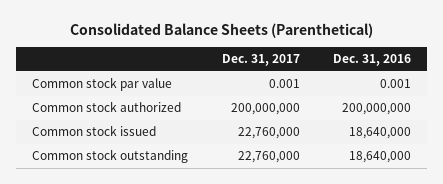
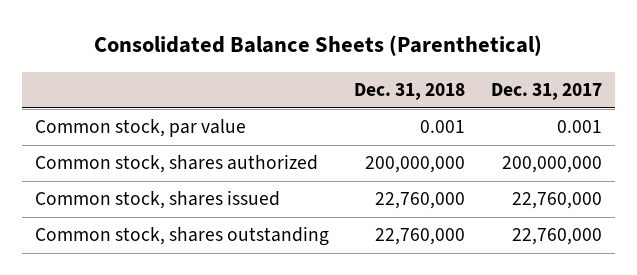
[332,54,411,67] Dec. 31, 2016 -> none
none -> [354,83,466,101] Dec. 31, 2018
[32,77,173,92] Common stock par value -> [34,119,246,138] Common stock, par value
[32,101,182,113] Common stock authorized -> [34,154,318,174] Common stock, shares authorized
[32,125,157,137] Common stock issued -> [34,190,280,210] Common stock, shares issued
[32,149,189,164] Common stock outstanding -> [34,226,329,247] Common stock, shares outstanding

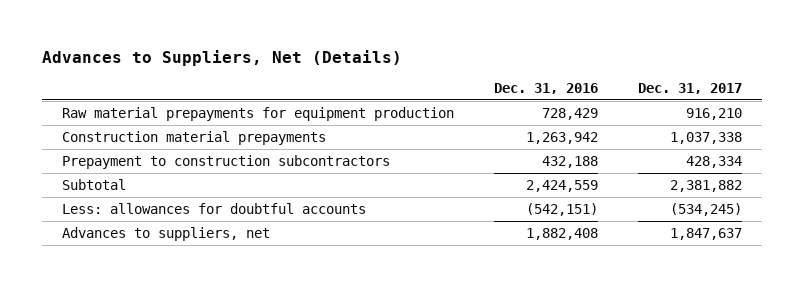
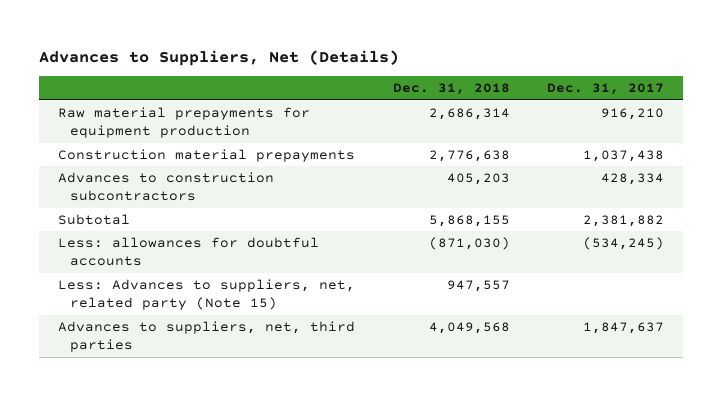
[494,82,599,94] Dec. 31, 2016 -> none
none -> [392,83,510,96] Dec. 31, 2018
[670,131,743,144] 1,037,338 -> [583,149,665,162] 1,037,438
[62,154,391,169] Prepayment to construction subcontractors -> [57,171,274,202] Advances to construction subcontractors
none -> [57,278,355,311] Less: Advances to suppliers, net, related party (Note 15)
[62,226,271,241] Advances to suppliers, net -> [57,320,355,353] Advances to suppliers, net, third parties

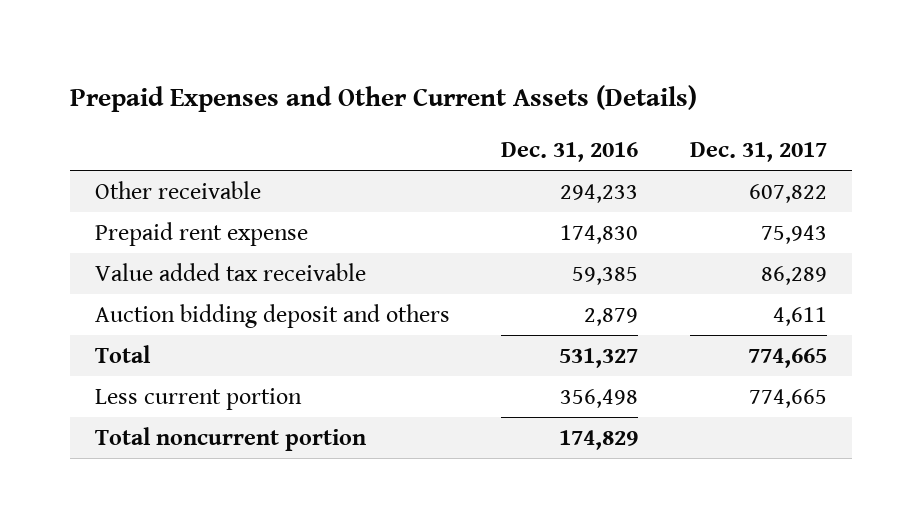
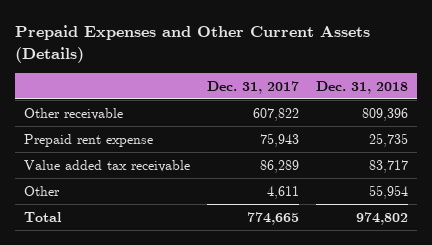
[501,142,639,163] Dec. 31, 2016 -> none
none -> [316,80,409,94] Dec. 31, 2018
[95,303,451,328] Auction bidding deposit and others -> [23,185,60,196] Other
[95,387,303,410] Less current portion -> none
[95,426,367,451] Total noncurrent portion -> none

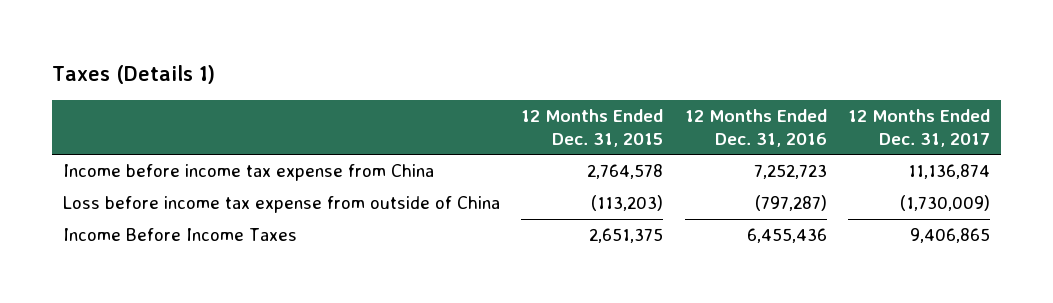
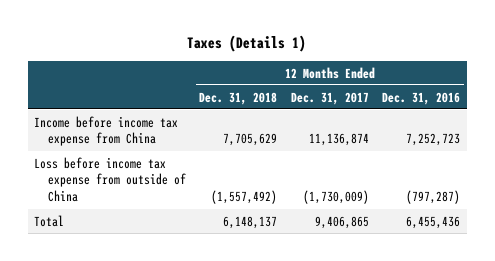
[521,108,664,147] 12 Months Ended Dec. 31, 2015 -> none
none -> [199,91,278,105] Dec. 31, 2018
[62,228,297,242] Income Before Income Taxes -> [34,214,65,227] Total

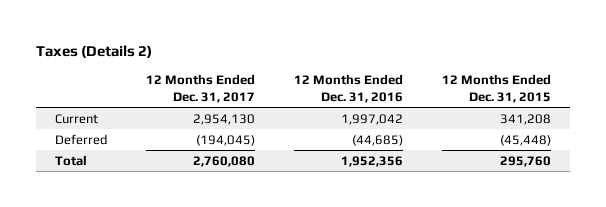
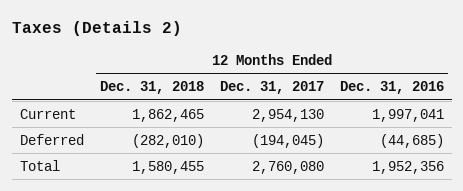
[441,74,551,104] 12 Months Ended Dec. 31, 2015 -> none
none -> [99,81,204,95] Dec. 31, 2018
[340,113,403,125] 1,997,042 -> [371,108,444,122] 1,997,041

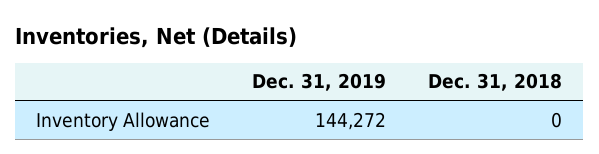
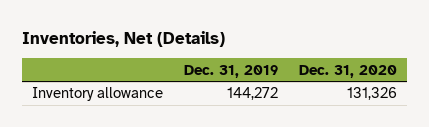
[428,73,563,92] Dec. 31, 2018 -> none
none -> [298,64,397,78] Dec. 31, 2020
[36,111,211,131] Inventory Allowance -> [32,87,164,102] Inventory allowance

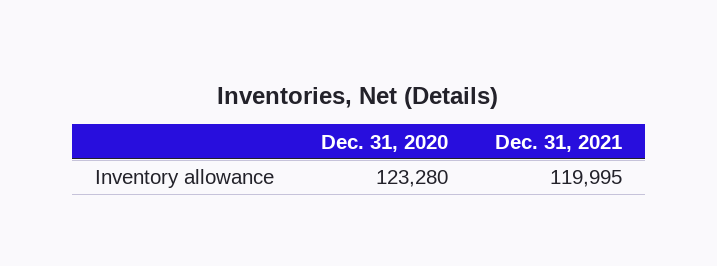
[183,64,278,78] Dec. 31, 2019 -> none
none -> [494,134,622,152] Dec. 31, 2021
[346,87,397,101] 131,326 -> [375,170,448,188] 123,280

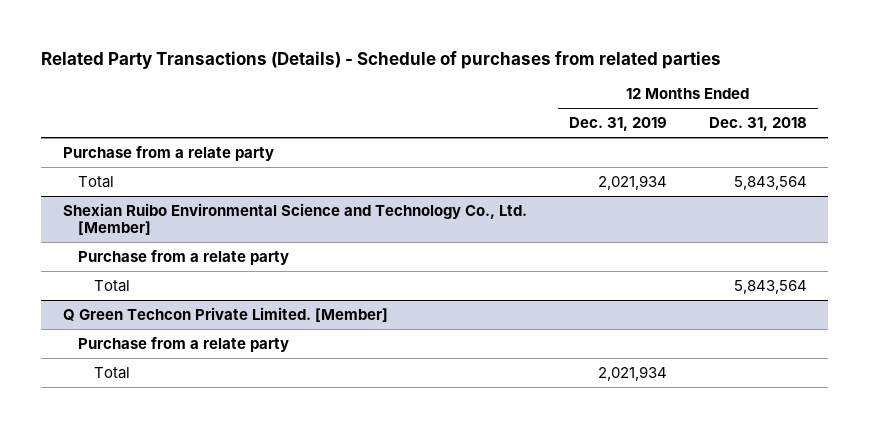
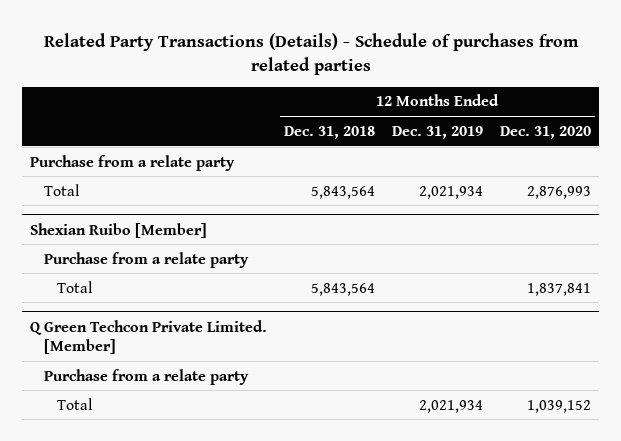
none -> [499,125,591,139] Dec. 31, 2020
[62,202,527,236] Shexian Ruibo Environmental Science and Technology Co., Ltd. [Member] -> [30,222,208,238] Shexian Ruibo [Member]

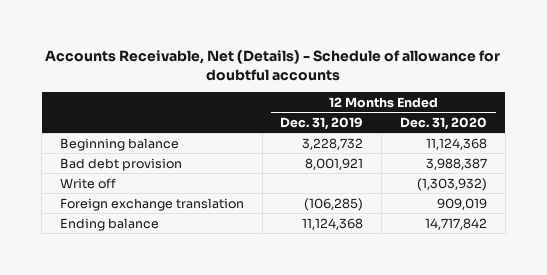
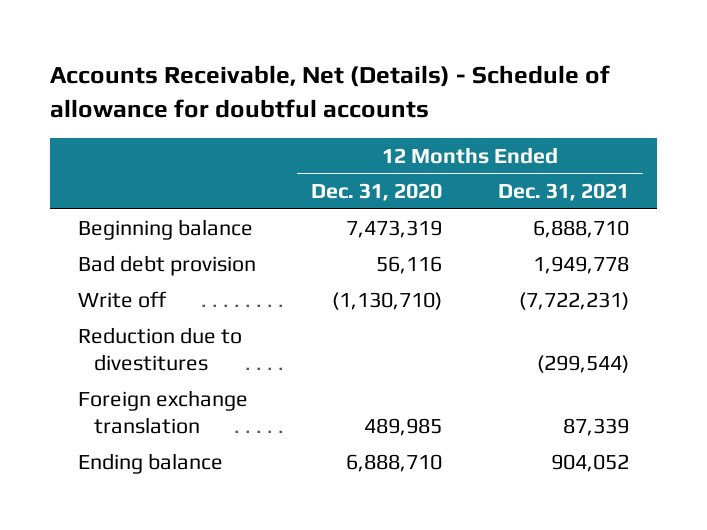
[280,116,364,130] Dec. 31, 2019 -> none
none -> [497,183,629,202] Dec. 31, 2021
[425,137,487,150] 11,124,368 -> [346,219,443,238] 7,473,319
[425,157,487,170] 3,988,387 -> [376,255,443,274] 56,116
[416,177,487,191] (1,303,932) -> [332,291,443,310] (1,130,710)
none -> [77,326,242,372] Reduction due to divestitures
[436,197,487,210] 909,019 -> [364,418,443,437] 489,985
[424,217,487,230] 14,717,842 -> [346,453,443,472] 6,888,710

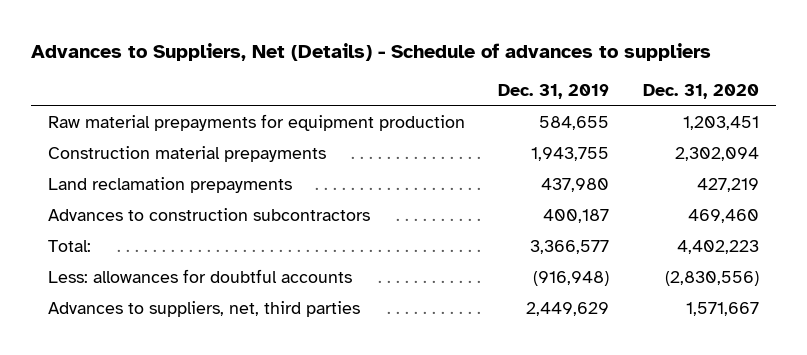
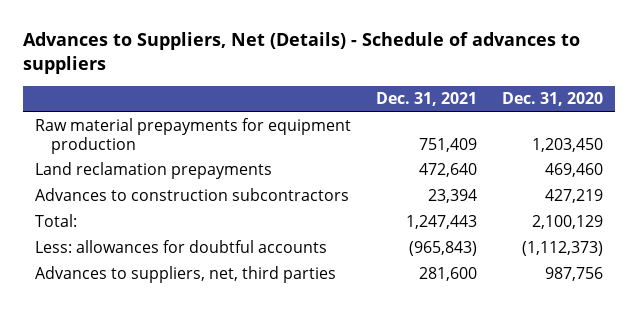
[498,84,610,100] Dec. 31, 2019 -> none
none -> [375,91,477,106] Dec. 31, 2021
[47,146,326,163] Construction material prepayments -> none
[683,116,760,131] 1,203,451 -> [531,137,603,152] 1,203,450
[697,178,760,193] 427,219 -> [544,163,603,178] 469,460
[688,209,760,224] 469,460 -> [544,189,603,204] 427,219
[677,240,760,255] 4,402,223 -> [531,215,603,230] 2,100,129
[665,271,760,287] (2,830,556) -> [521,241,603,257] (1,112,373)
[686,302,760,317] 1,571,667 -> [544,267,603,282] 987,756

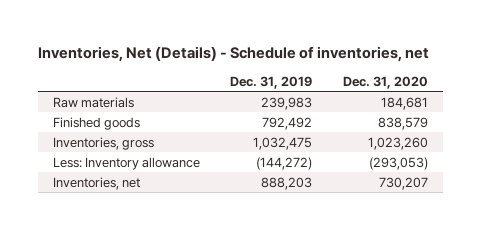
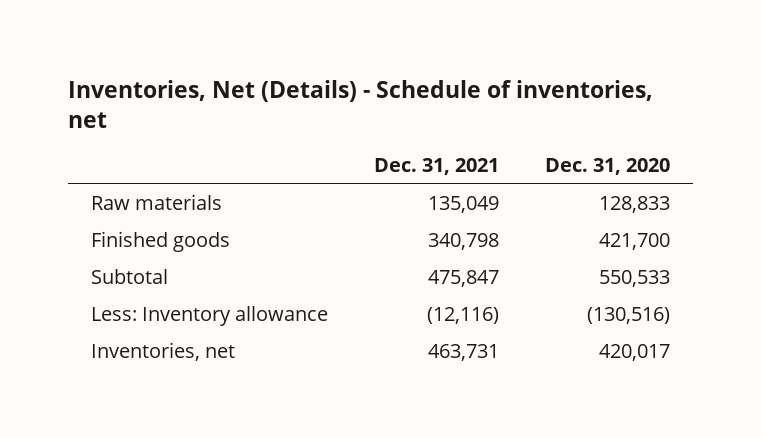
[230,75,313,89] Dec. 31, 2019 -> none
none -> [374,158,500,176] Dec. 31, 2021
[53,136,155,150] Inventories, gross -> none
[380,96,428,110] 184,681 -> [599,196,671,214] 128,833
[377,116,428,130] 838,579 -> [599,233,671,251] 421,700
none -> [90,269,168,285] Subtotal
[368,156,428,170] (293,053) -> [587,307,671,325] (130,516)
[378,176,428,190] 730,207 -> [599,344,671,362] 420,017

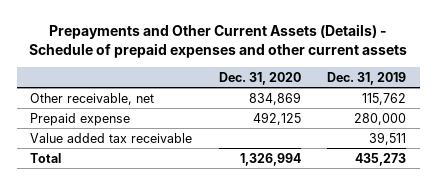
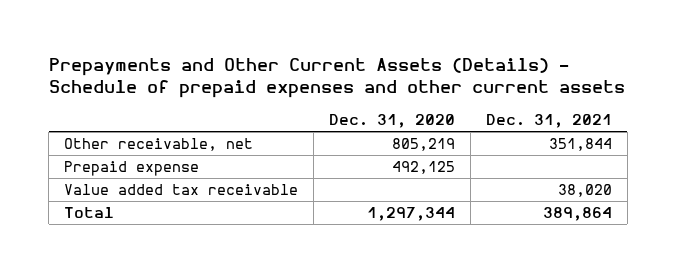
[327,71,407,85] Dec. 31, 2019 -> none
none -> [485,113,612,128] Dec. 31, 2021
[248,91,301,105] 834,869 -> [392,138,456,152] 805,219
[239,152,301,166] 1,326,994 -> [367,207,456,222] 1,297,344

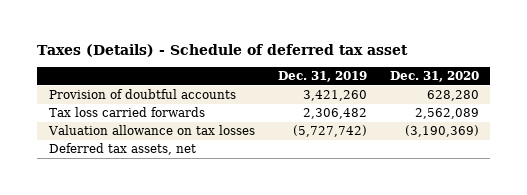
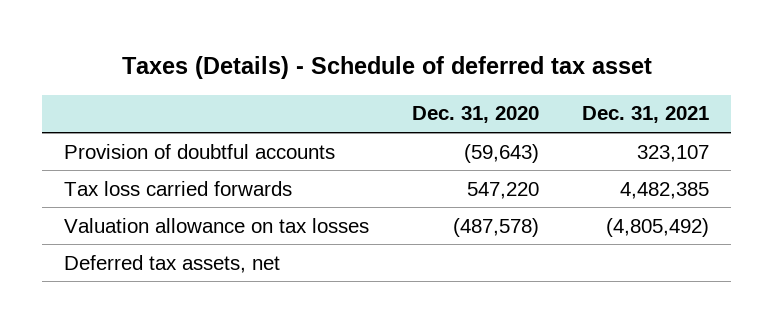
[277,71,367,83] Dec. 31, 2019 -> none
none -> [582,106,710,124] Dec. 31, 2021
[426,90,479,102] 628,280 -> [464,143,540,163] (59,643)
[414,108,479,120] 2,562,089 -> [467,181,540,199] 547,220
[404,125,479,138] (3,190,369) -> [453,217,540,237] (487,578)

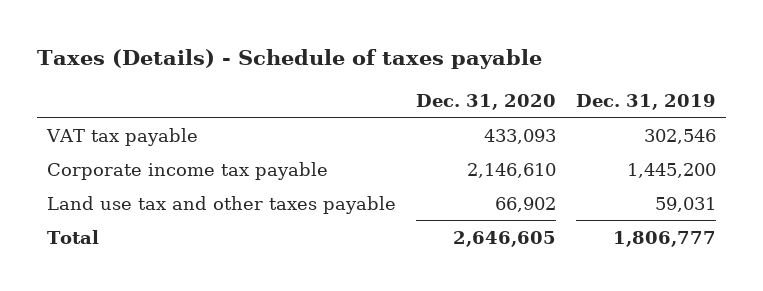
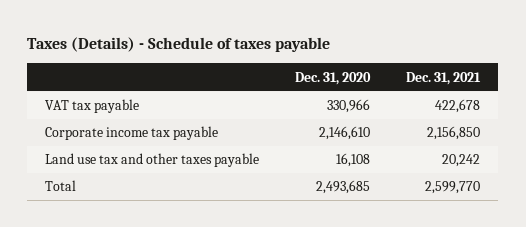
[576,93,717,110] Dec. 31, 2019 -> none
none -> [406,71,482,85] Dec. 31, 2021
[483,128,556,144] 433,093 -> [327,99,371,114] 330,966
[494,196,556,212] 66,902 -> [336,153,371,168] 16,108
[452,230,556,247] 2,646,605 -> [316,180,371,195] 2,493,685

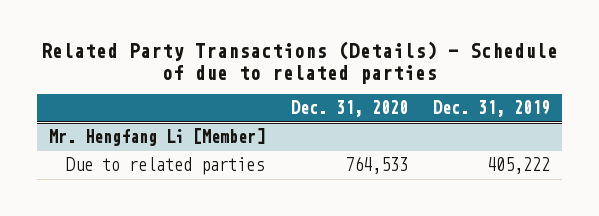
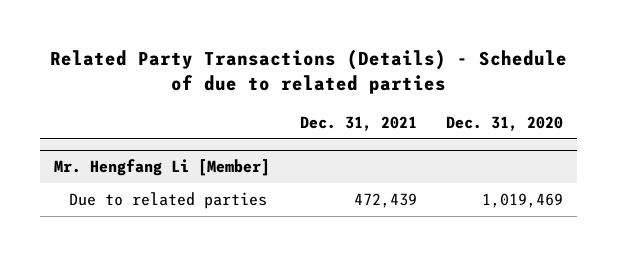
[432,100,550,118] Dec. 31, 2019 -> none
none -> [299,116,417,132] Dec. 31, 2021
[344,156,408,175] 764,533 -> [481,192,563,208] 1,019,469

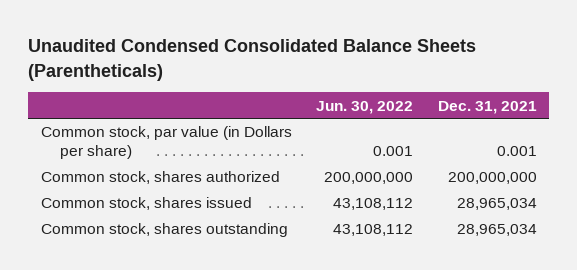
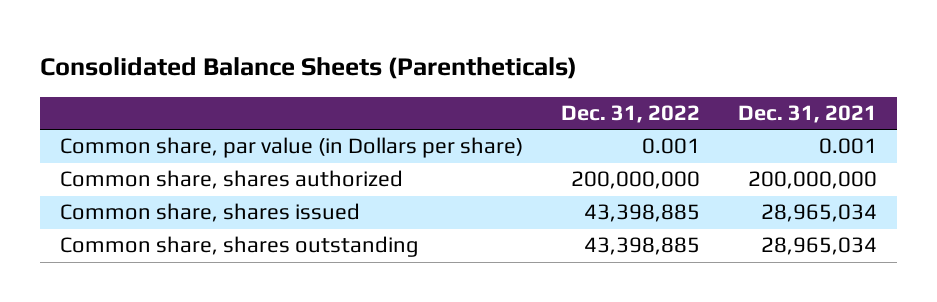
[28,39,477,81] Unaudited Condensed Consolidated Balance Sheets (Parentheticals) -> [40,56,578,79] Consolidated Balance Sheets (Parentheticals)
[316,100,414,114] Jun. 30, 2022 -> none
none -> [561,105,701,124] Dec. 31, 2022
[40,126,292,160] Common stock, par value (in Dollars per share) -> [59,137,523,159] Common share, par value (in Dollars per share)
[40,171,280,185] Common stock, shares authorized -> [59,170,403,190] Common share, shares authorized
[40,197,252,211] Common stock, shares issued -> [59,203,360,223] Common share, shares issued
[40,223,288,238] Common stock, shares outstanding -> [59,236,419,258] Common share, shares outstanding

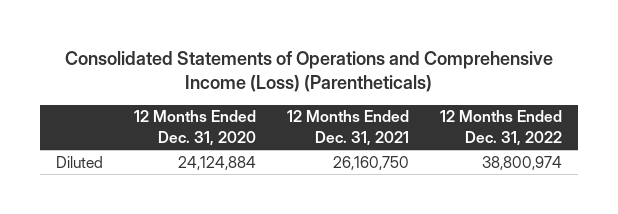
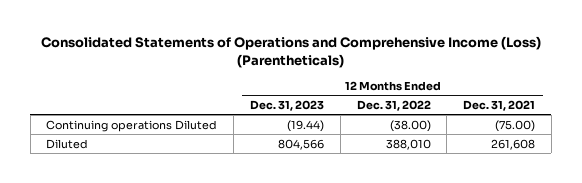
[134,110,257,146] 12 Months Ended Dec. 31, 2020 -> none
none -> [249,99,324,111] Dec. 31, 2023
none -> [46,119,218,132] Continuing operations Diluted
[333,155,410,170] 26,160,750 -> [491,138,536,150] 261,608
[482,155,563,170] 38,800,974 -> [385,138,431,150] 388,010

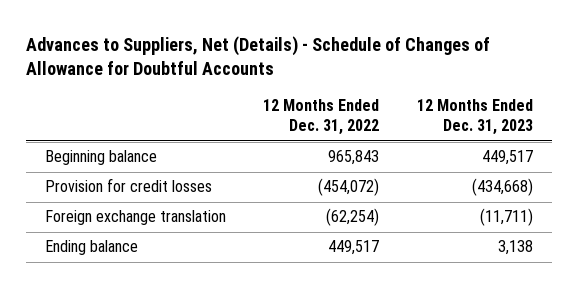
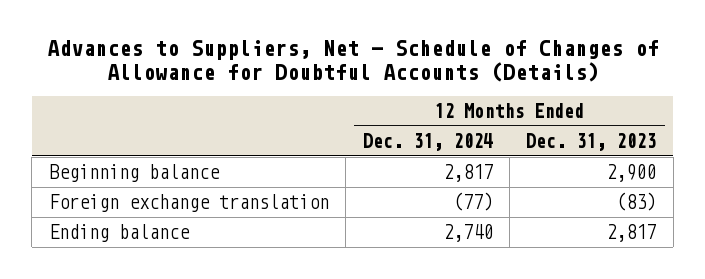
[26,35,491,76] Advances to Suppliers, Net (Details) - Schedule of Changes of Allowance for Doubtful Accounts -> [46,40,659,83] Advances to Suppliers, Net - Schedule of Changes of Allowance for Doubtful Accounts (Details)
[263,99,380,136] 12 Months Ended Dec. 31, 2022 -> none
none -> [362,133,493,152] Dec. 31, 2024
[44,178,212,193] Provision for credit losses -> none
[481,150,533,166] 449,517 -> [606,164,657,183] 2,900
[479,208,533,227] (11,711) -> [616,192,657,212] (83)
[497,240,533,256] 3,138 -> [606,224,657,243] 2,817

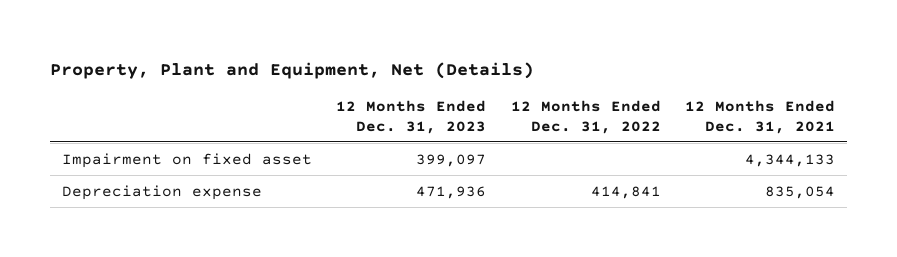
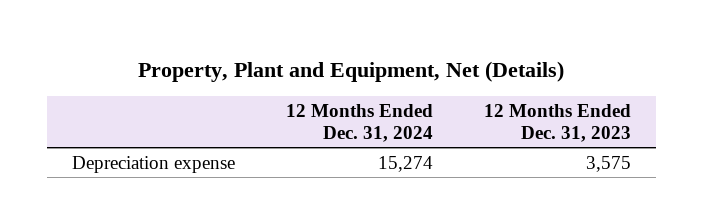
[510,100,661,134] 12 Months Ended Dec. 31, 2022 -> none
[685,100,836,134] 12 Months Ended Dec. 31, 2021 -> none
none -> [285,103,433,142] 12 Months Ended Dec. 31, 2024
[61,152,312,168] Impairment on fixed asset -> none
[416,185,487,199] 471,936 -> [585,155,631,172] 3,575

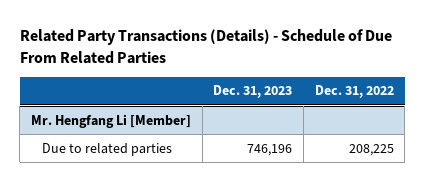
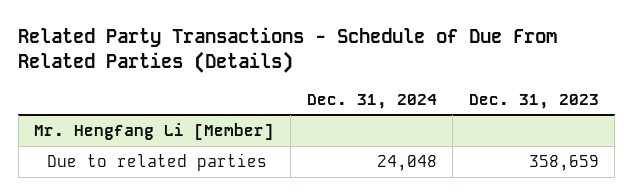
[19,29,392,64] Related Party Transactions (Details) - Schedule of Due From Related Parties -> [18,26,558,73] Related Party Transactions - Schedule of Due From Related Parties (Details)
[314,85,394,99] Dec. 31, 2022 -> none
none -> [306,93,437,109] Dec. 31, 2024
[247,143,293,156] 746,196 -> [528,155,599,172] 358,659

